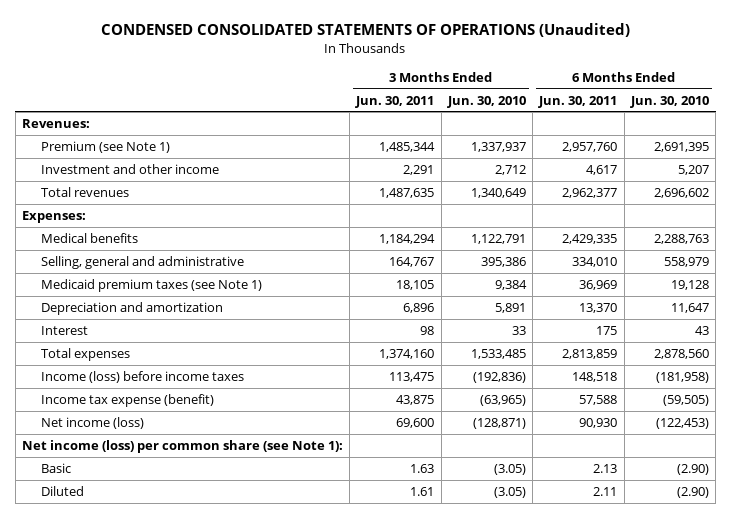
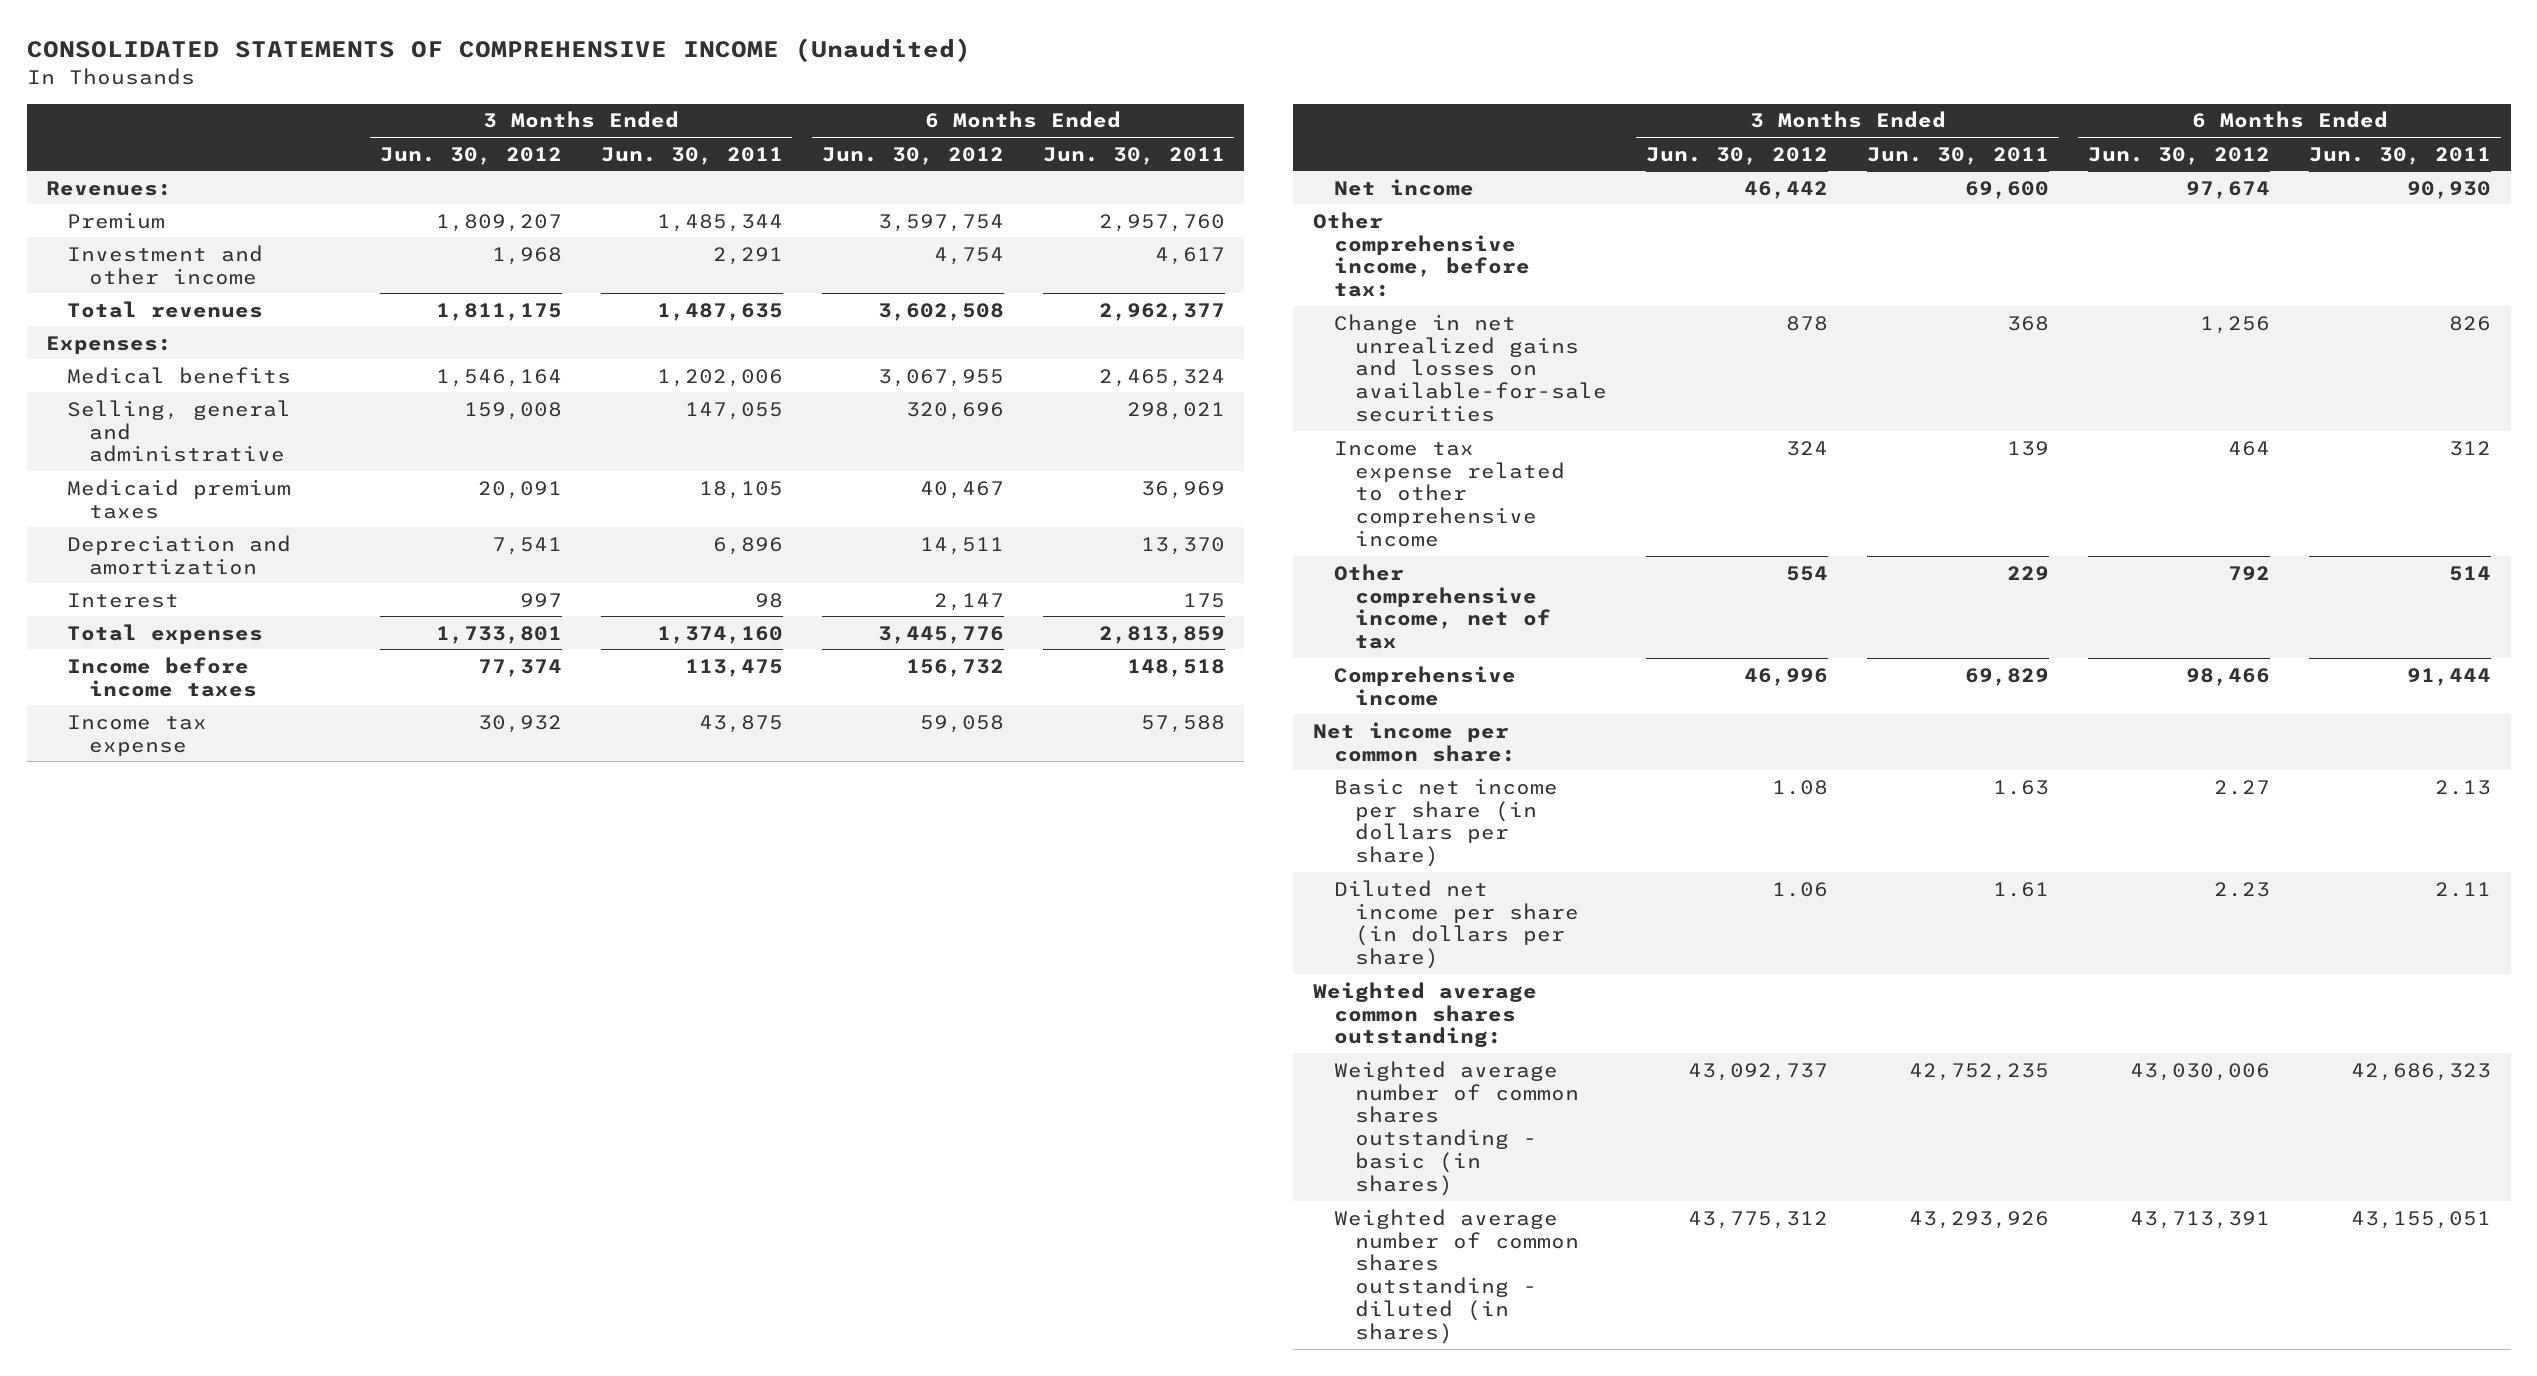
[101,23,631,38] CONDENSED CONSOLIDATED STATEMENTS OF OPERATIONS (Unaudited) -> [26,38,971,63] CONSOLIDATED STATEMENTS OF COMPREHENSIVE INCOME (Unaudited)
[446,95,526,108] Jun. 30, 2010 -> none
[629,95,709,108] Jun. 30, 2010 -> none
none -> [379,146,562,165] Jun. 30, 2012
none -> [821,146,1004,165] Jun. 30, 2012
[41,140,171,153] Premium (see Note 1) -> [67,211,166,229] Premium
[379,233,436,244] 1,184,294 -> [656,368,783,387] 1,202,006
[562,233,618,244] 2,429,335 -> [1098,368,1225,387] 2,465,324
[389,256,435,267] 164,767 -> [684,401,783,420] 147,055
[572,256,618,267] 334,010 -> [1126,401,1225,420] 298,021
[41,278,263,292] Medicaid premium taxes (see Note 1) -> [67,478,292,519] Medicaid premium taxes
[41,370,245,383] Income (loss) before income taxes -> [67,656,257,697] Income before income taxes
[41,393,215,407] Income tax expense (benefit) -> [67,714,208,756] Income tax expense
[41,416,145,429] Net income (loss) -> [1333,178,1474,196] Net income
none -> [1312,211,1530,298] Other comprehensive income, before tax:
none -> [1333,313,1608,423] Change in net unrealized gains and losses on available-for-sale securities
none -> [1333,440,1566,548] Income tax expense related to other comprehensive income
none -> [1333,563,1552,650] Other comprehensive income, net of tax
none -> [1333,665,1516,706] Comprehensive income
[21,439,343,453] Net income (loss) per common share (see Note 1): -> [1312,721,1516,762] Net income per common share:
[41,462,72,473] Basic -> [1333,777,1558,868] Basic net income per share (in dollars per share)
[41,485,85,496] Diluted -> [1333,879,1580,970] Diluted net income per share (in dollars per share)
none -> [1312,981,1537,1048] Weighted average common shares outstanding:
none -> [1333,1060,1580,1197] Weighted average number of common shares outstanding - basic (in shares)
none -> [1333,1208,1580,1345] Weighted average number of common shares outstanding - diluted (in shares)

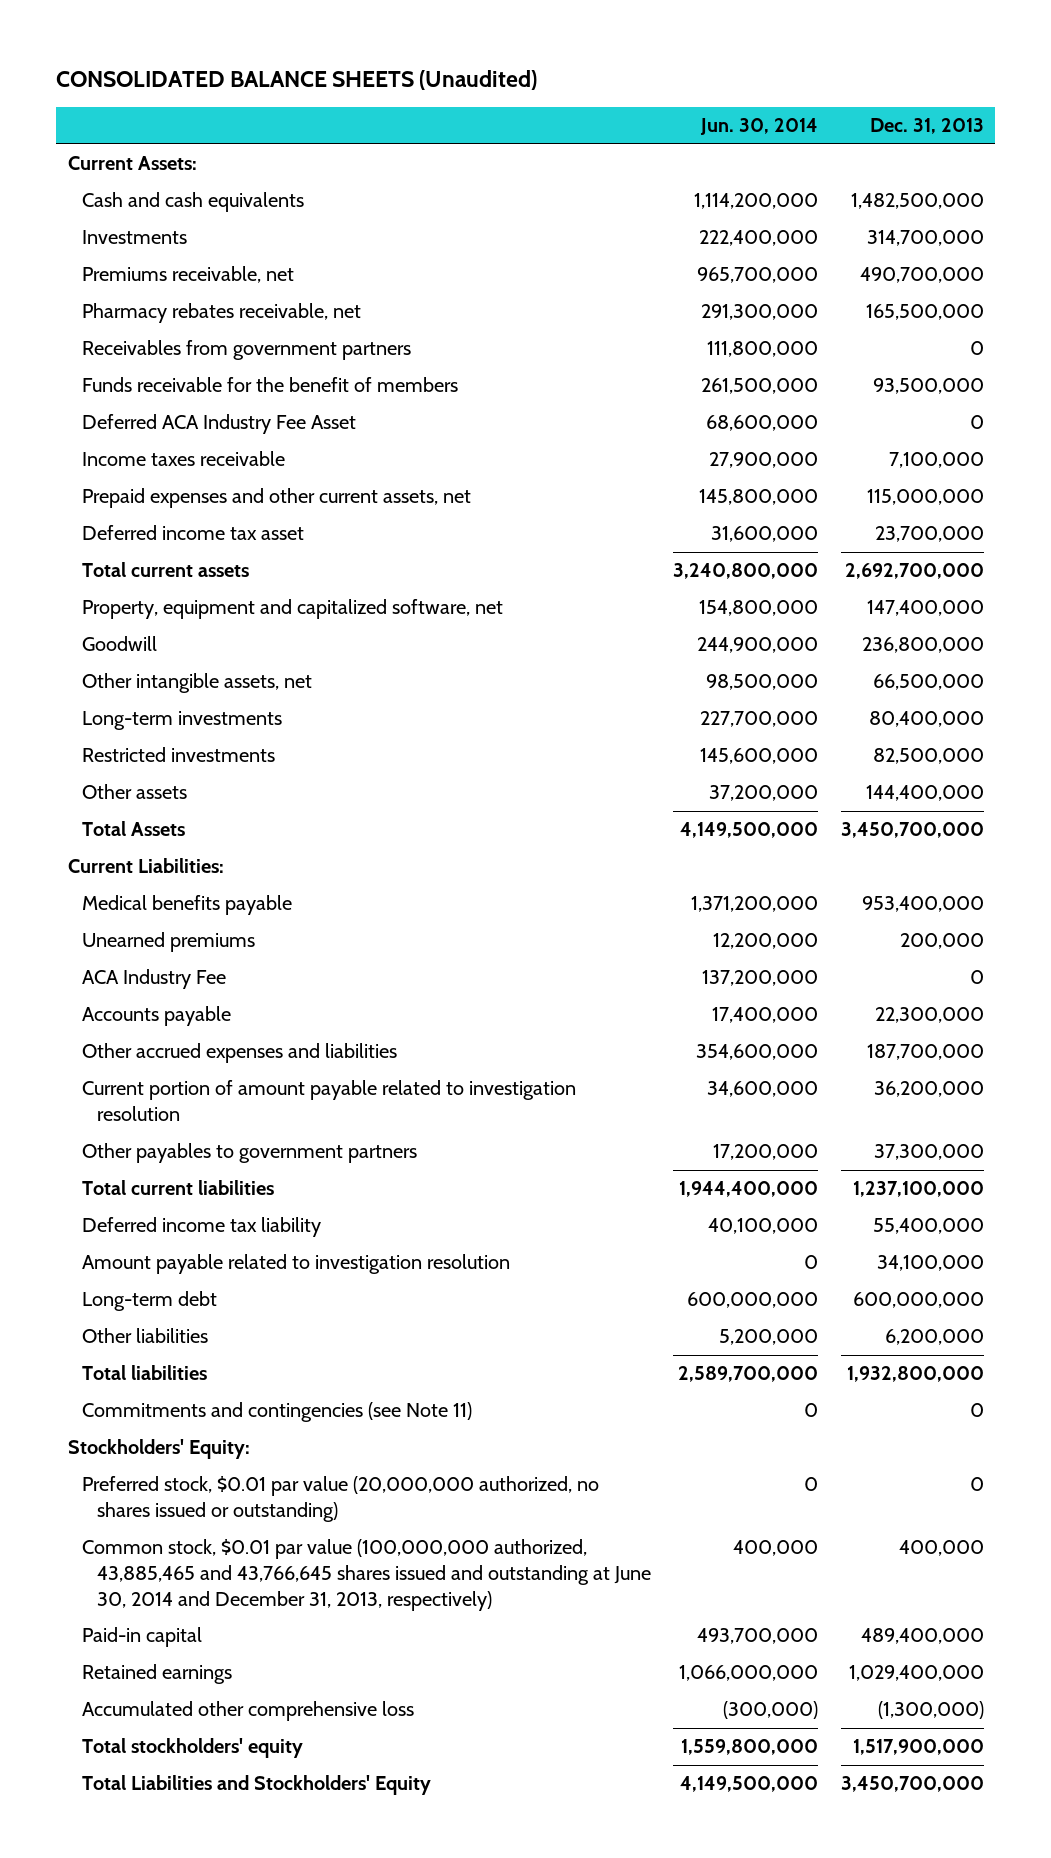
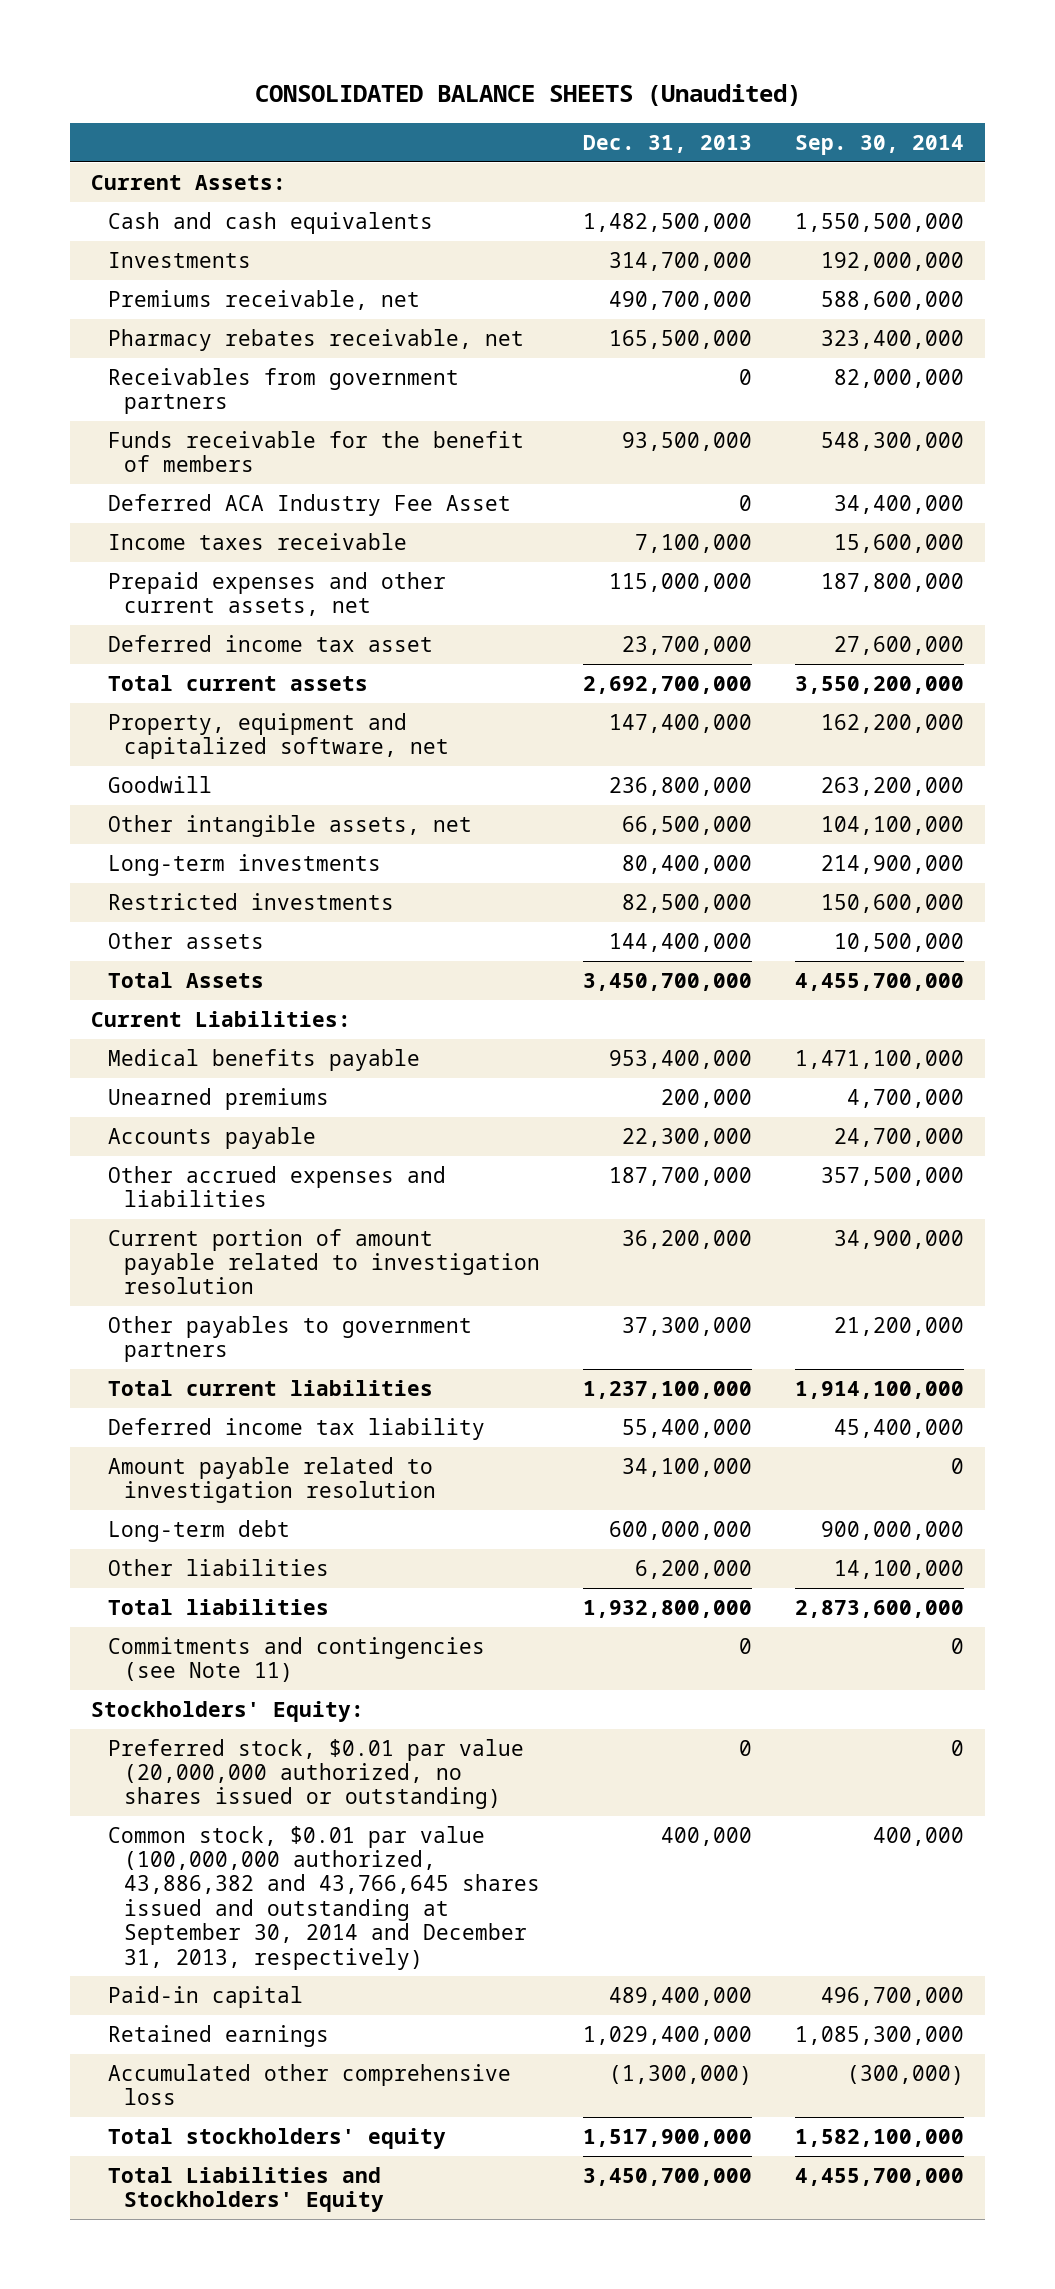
[700,118,819,136] Jun. 30, 2014 -> none
none -> [794,135,964,156] Sep. 30, 2014
[82,969,227,990] ACA Industry Fee -> none
[82,1539,651,1611] Common stock, $0.01 par value (100,000,000 authorized, 43,885,465 and 43,766,645 shares issued and outstanding at June 30, 2014 and December 31, 2013, respectively) -> [107,1825,541,1970] Common stock, $0.01 par value (100,000,000 authorized, 43,886,382 and 43,766,645 shares issued and outstanding at September 30, 2014 and December 31, 2013, respectively)

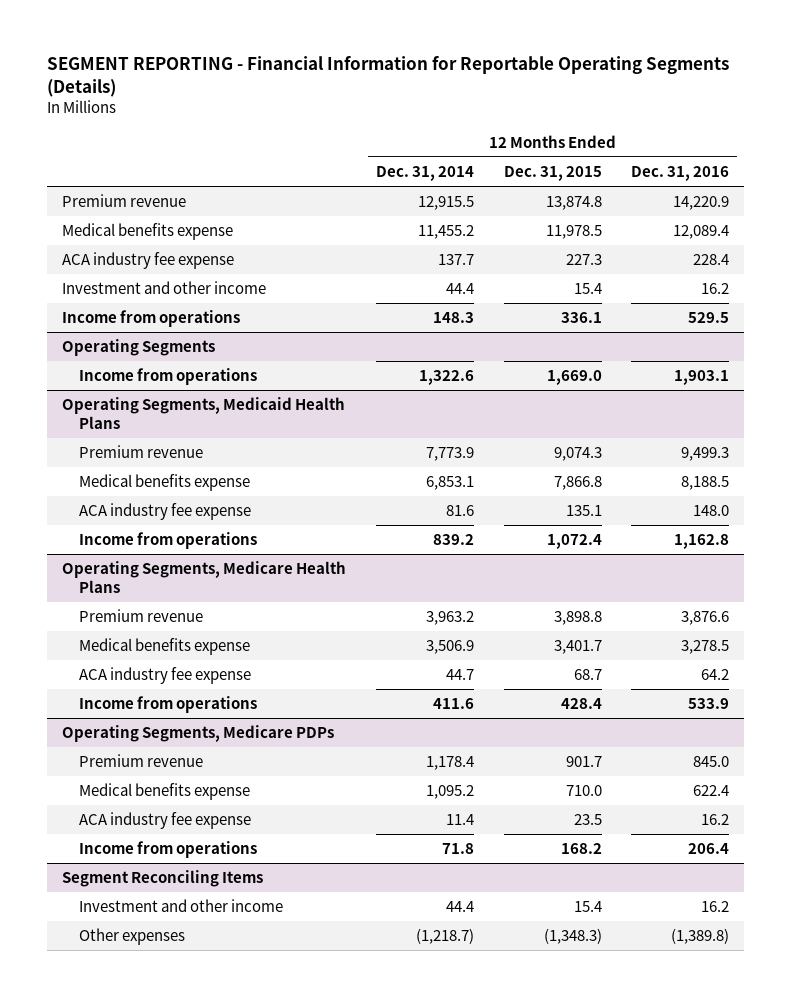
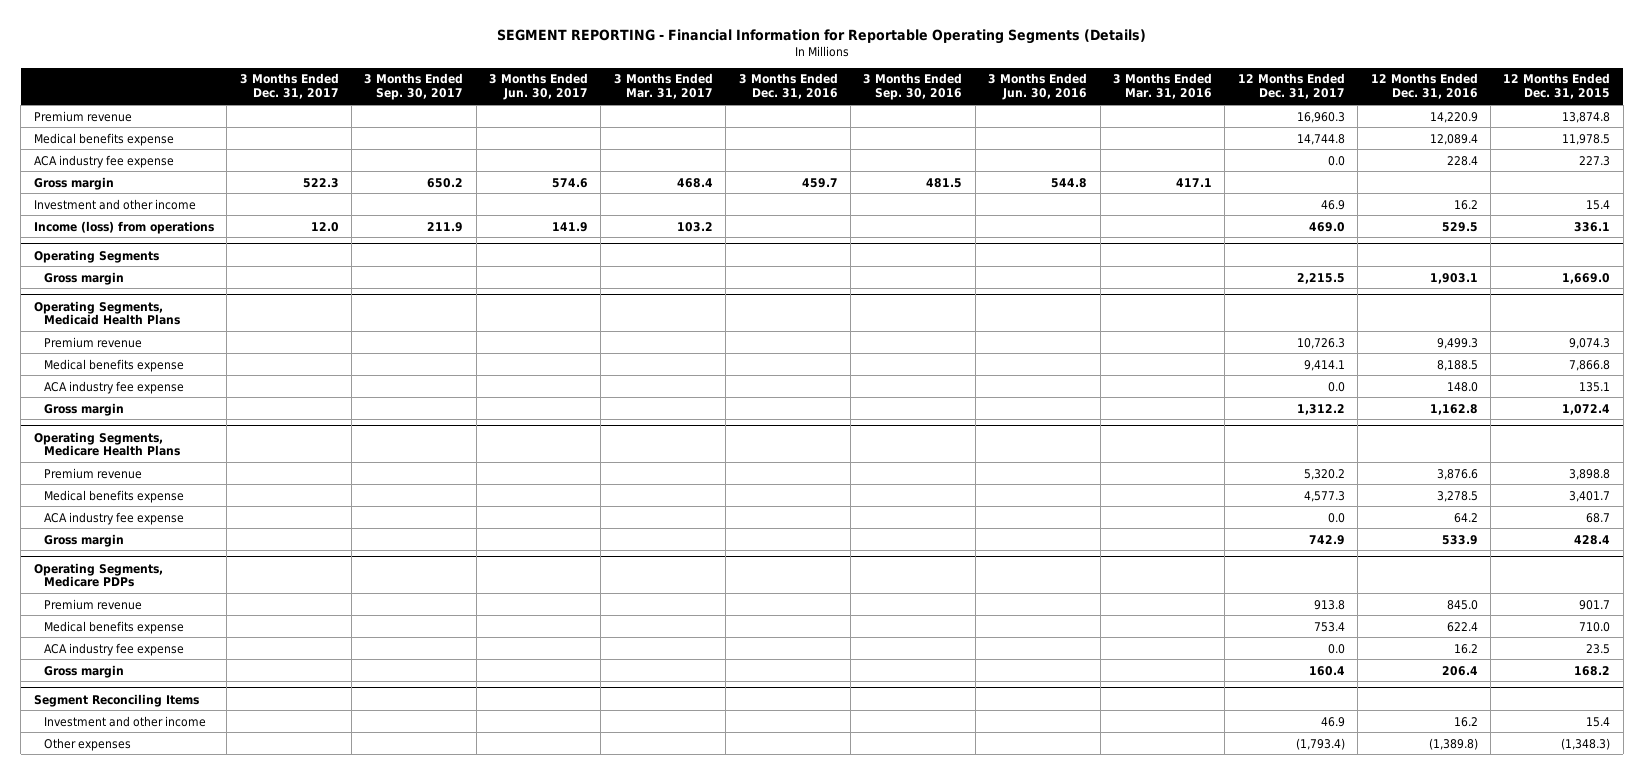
[375,166,474,182] Dec. 31, 2014 -> none
none -> [239,73,339,100] 3 Months Ended Dec. 31, 2017
none -> [364,73,464,101] 3 Months Ended Sep. 30, 2017
none -> [489,73,589,101] 3 Months Ended Jun. 30, 2017
none -> [613,73,713,100] 3 Months Ended Mar. 31, 2017
none -> [738,73,838,100] 3 Months Ended Dec. 31, 2016
none -> [863,73,963,101] 3 Months Ended Sep. 30, 2016
none -> [988,73,1088,101] 3 Months Ended Jun. 30, 2016
none -> [1112,73,1212,100] 3 Months Ended Mar. 31, 2016
none -> [1237,73,1345,100] 12 Months Ended Dec. 31, 2017
none -> [33,176,114,190] Gross margin
[61,310,240,328] Income from operations -> [33,220,214,234] Income (loss) from operations
[78,368,257,386] Income from operations -> [44,271,125,285] Gross margin
[78,532,257,550] Income from operations -> [44,402,125,416] Gross margin
[78,696,257,714] Income from operations -> [44,533,125,547] Gross margin
[78,841,257,859] Income from operations -> [44,664,125,678] Gross margin

